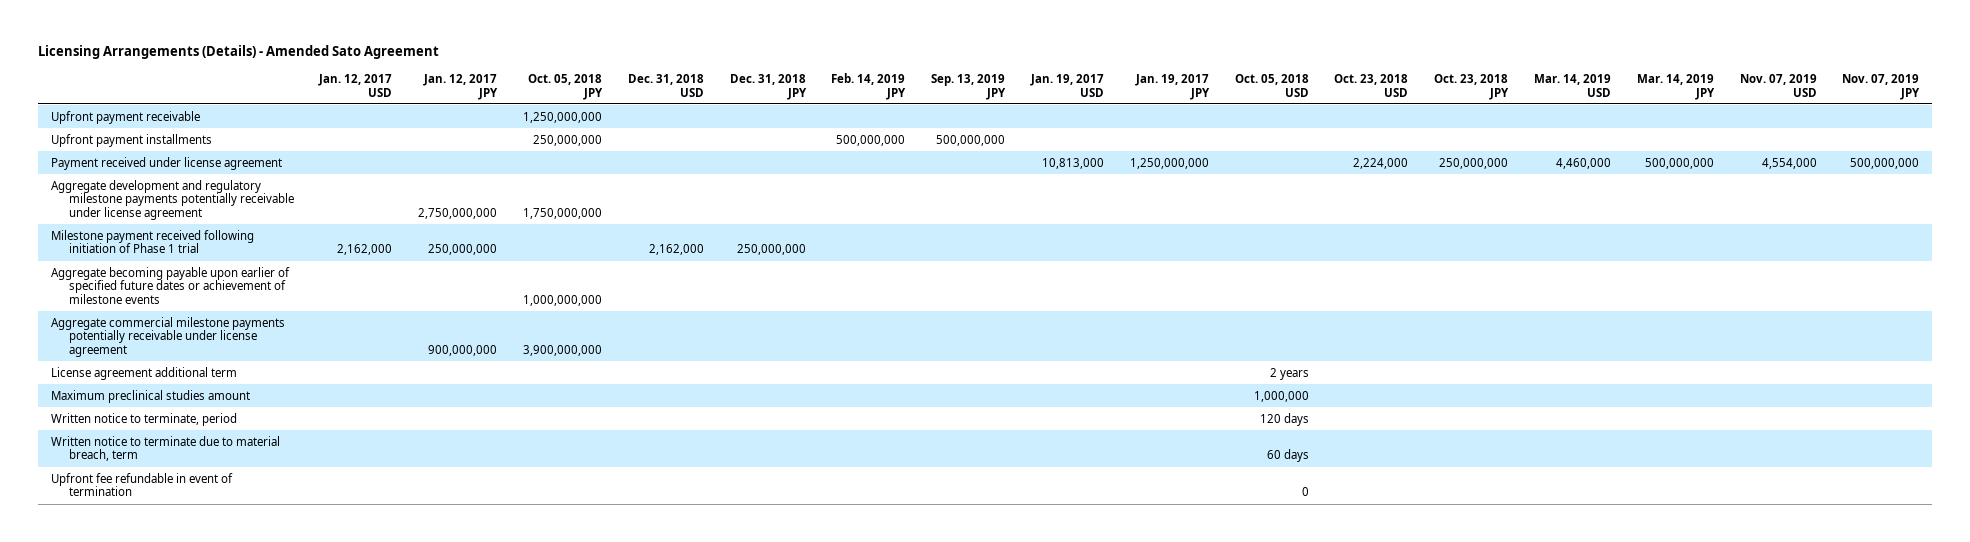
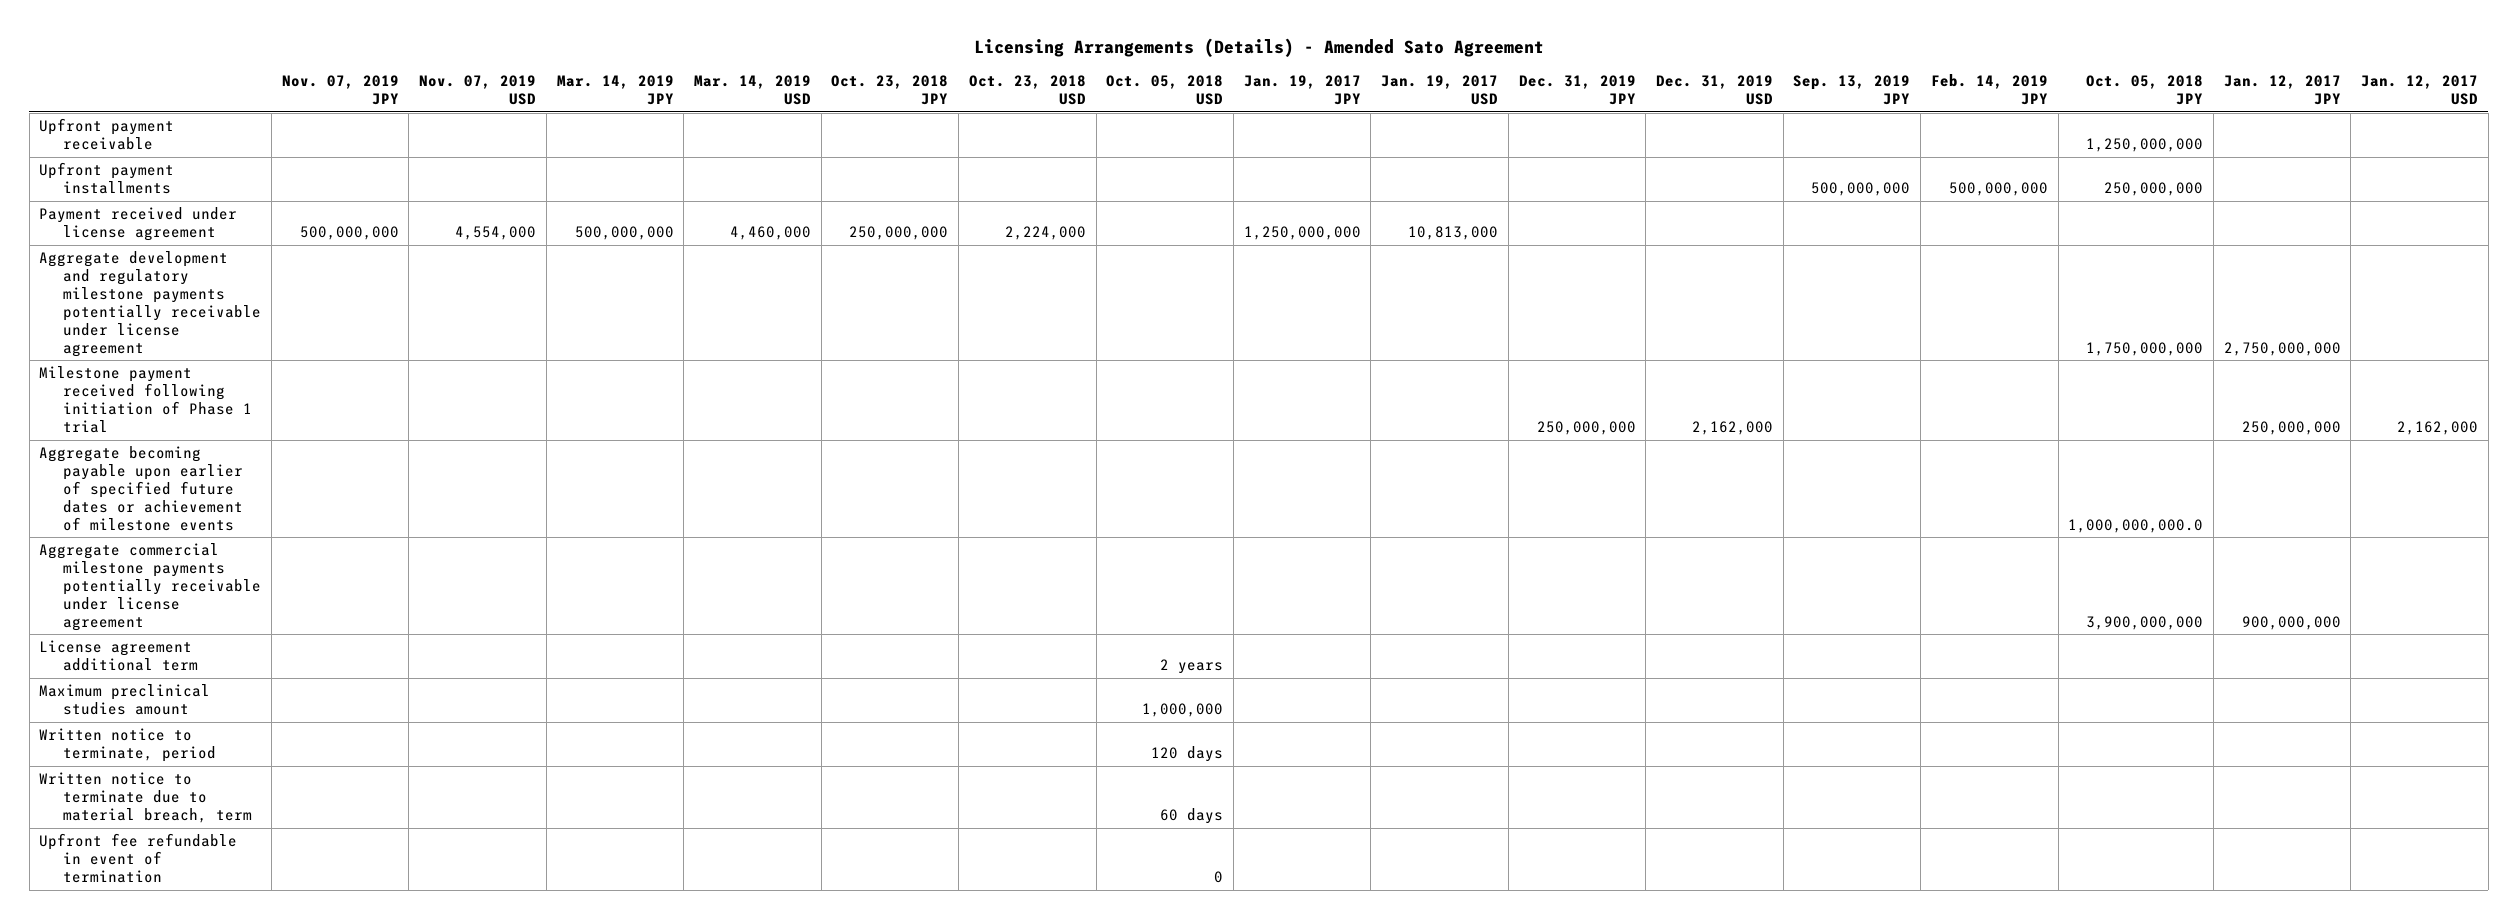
[627,73,704,97] Dec. 31, 2018 USD -> none
[729,73,807,100] Dec. 31, 2018 JPY -> none
none -> [1518,75,1636,106] Dec. 31, 2019 JPY
none -> [1656,75,1774,106] Dec. 31, 2019 USD
[523,295,603,307] 1,000,000,000 -> [2068,518,2204,533] 1,000,000,000.0

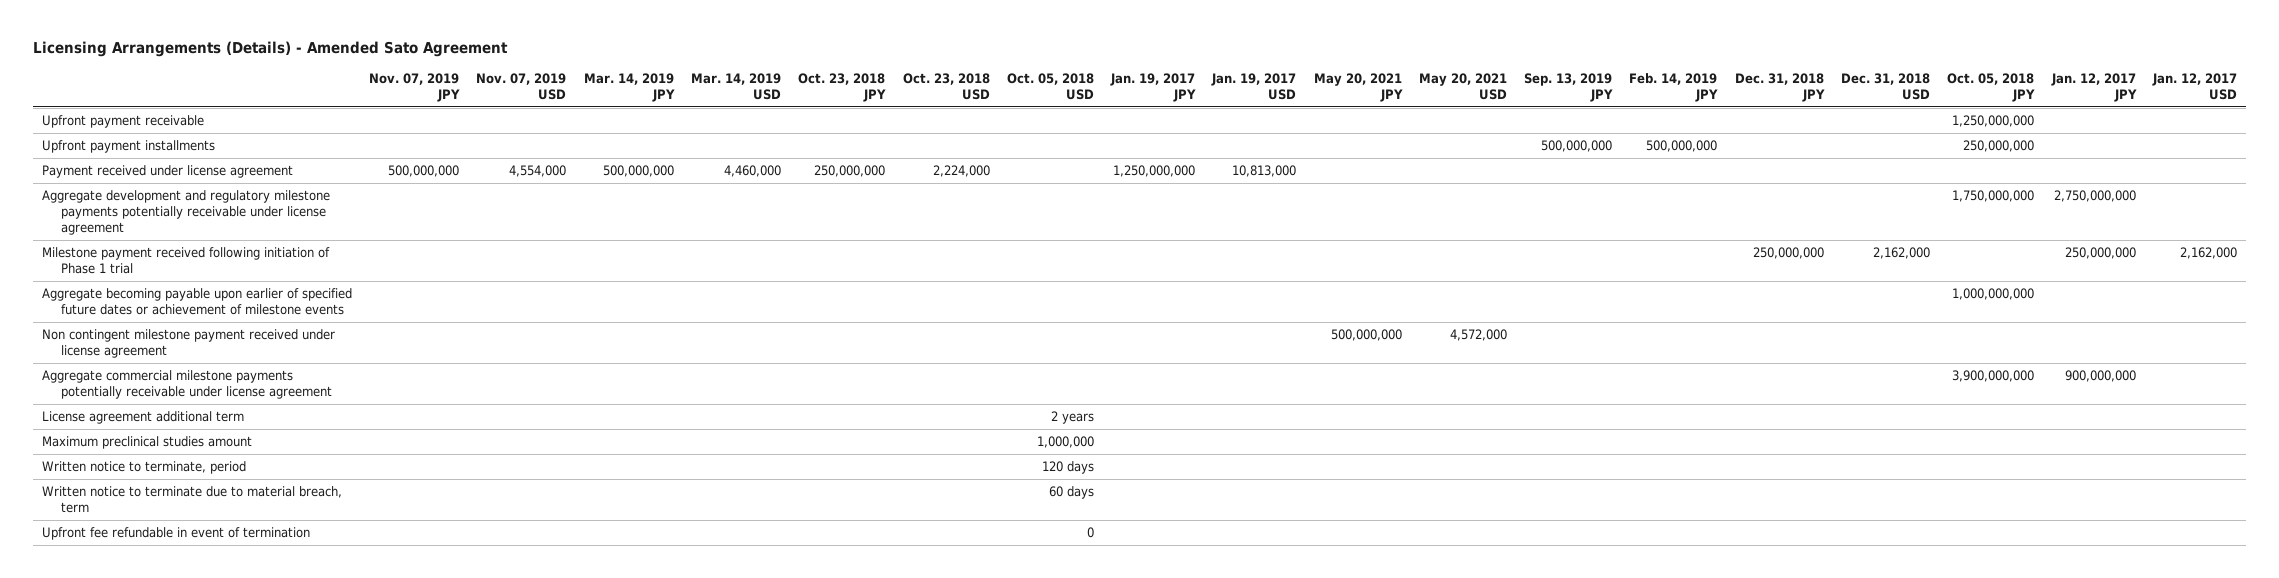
[1518,75,1636,106] Dec. 31, 2019 JPY -> none
[1656,75,1774,106] Dec. 31, 2019 USD -> none
none -> [1313,72,1403,102] May 20, 2021 JPY
none -> [1418,72,1507,100] May 20, 2021 USD
none -> [1734,72,1825,102] Dec. 31, 2018 JPY
none -> [1841,72,1931,100] Dec. 31, 2018 USD
[2068,518,2204,533] 1,000,000,000.0 -> [1952,288,2035,301] 1,000,000,000
none -> [41,329,335,359] Non contingent milestone payment received under license agreement

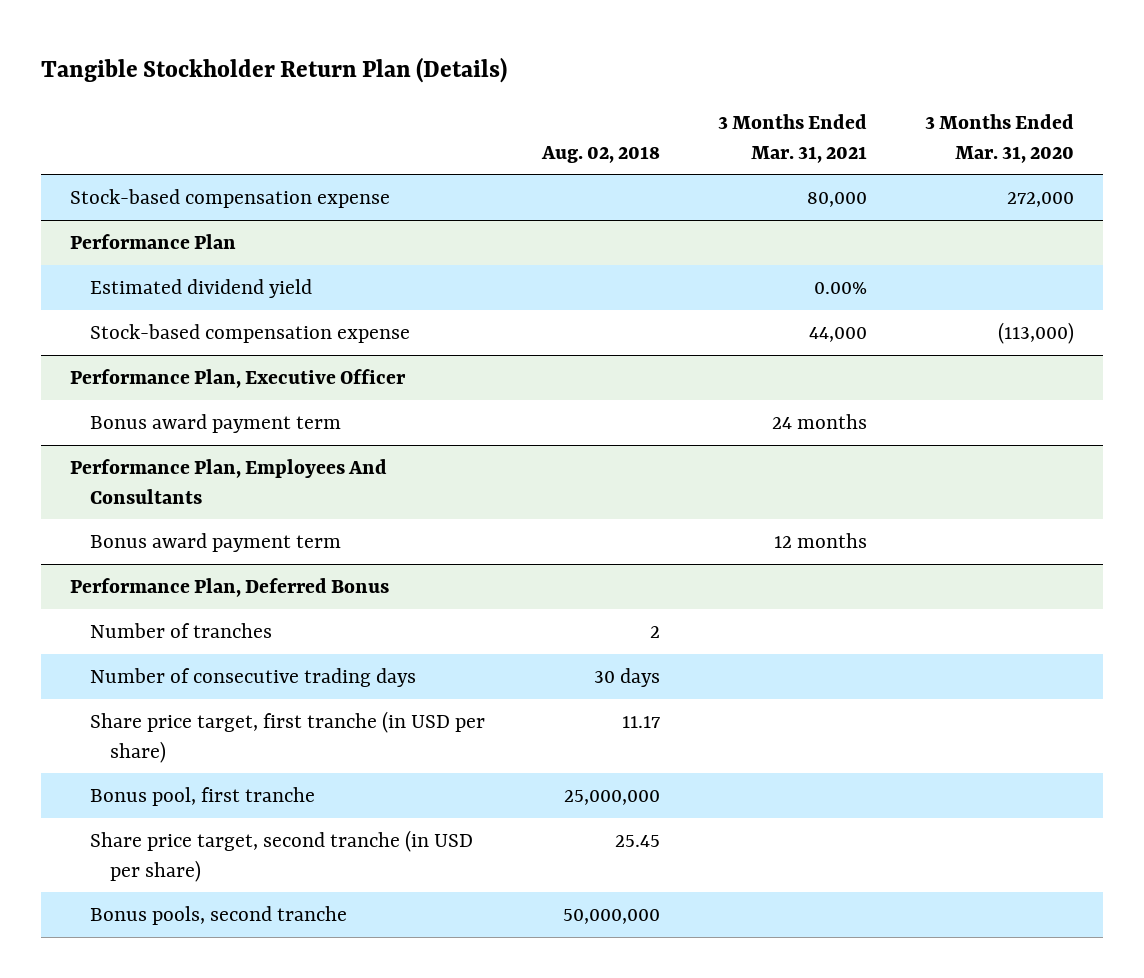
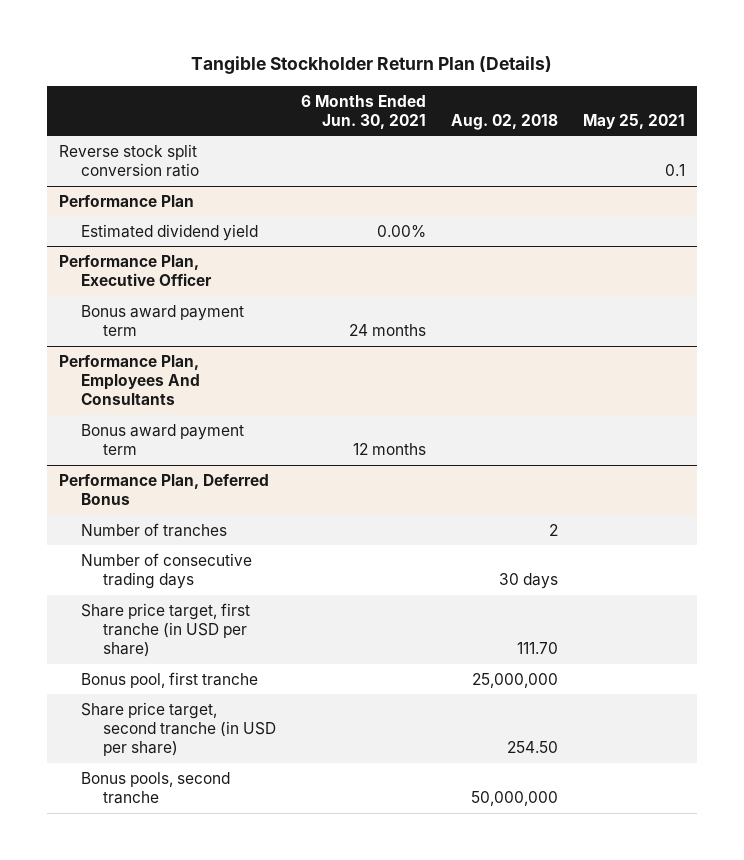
[718,114,868,163] 3 Months Ended Mar. 31, 2021 -> none
[925,114,1075,163] 3 Months Ended Mar. 31, 2020 -> none
none -> [301,94,427,129] 6 Months Ended Jun. 30, 2021
none -> [582,113,685,129] May 25, 2021
[69,189,390,209] Stock-based compensation expense -> none
none -> [59,143,200,177] Reverse stock split conversion ratio
[89,324,410,344] Stock-based compensation expense -> none
[622,716,661,729] 11.17 -> [516,641,558,654] 111.70
[615,835,661,848] 25.45 -> [506,740,558,753] 254.50

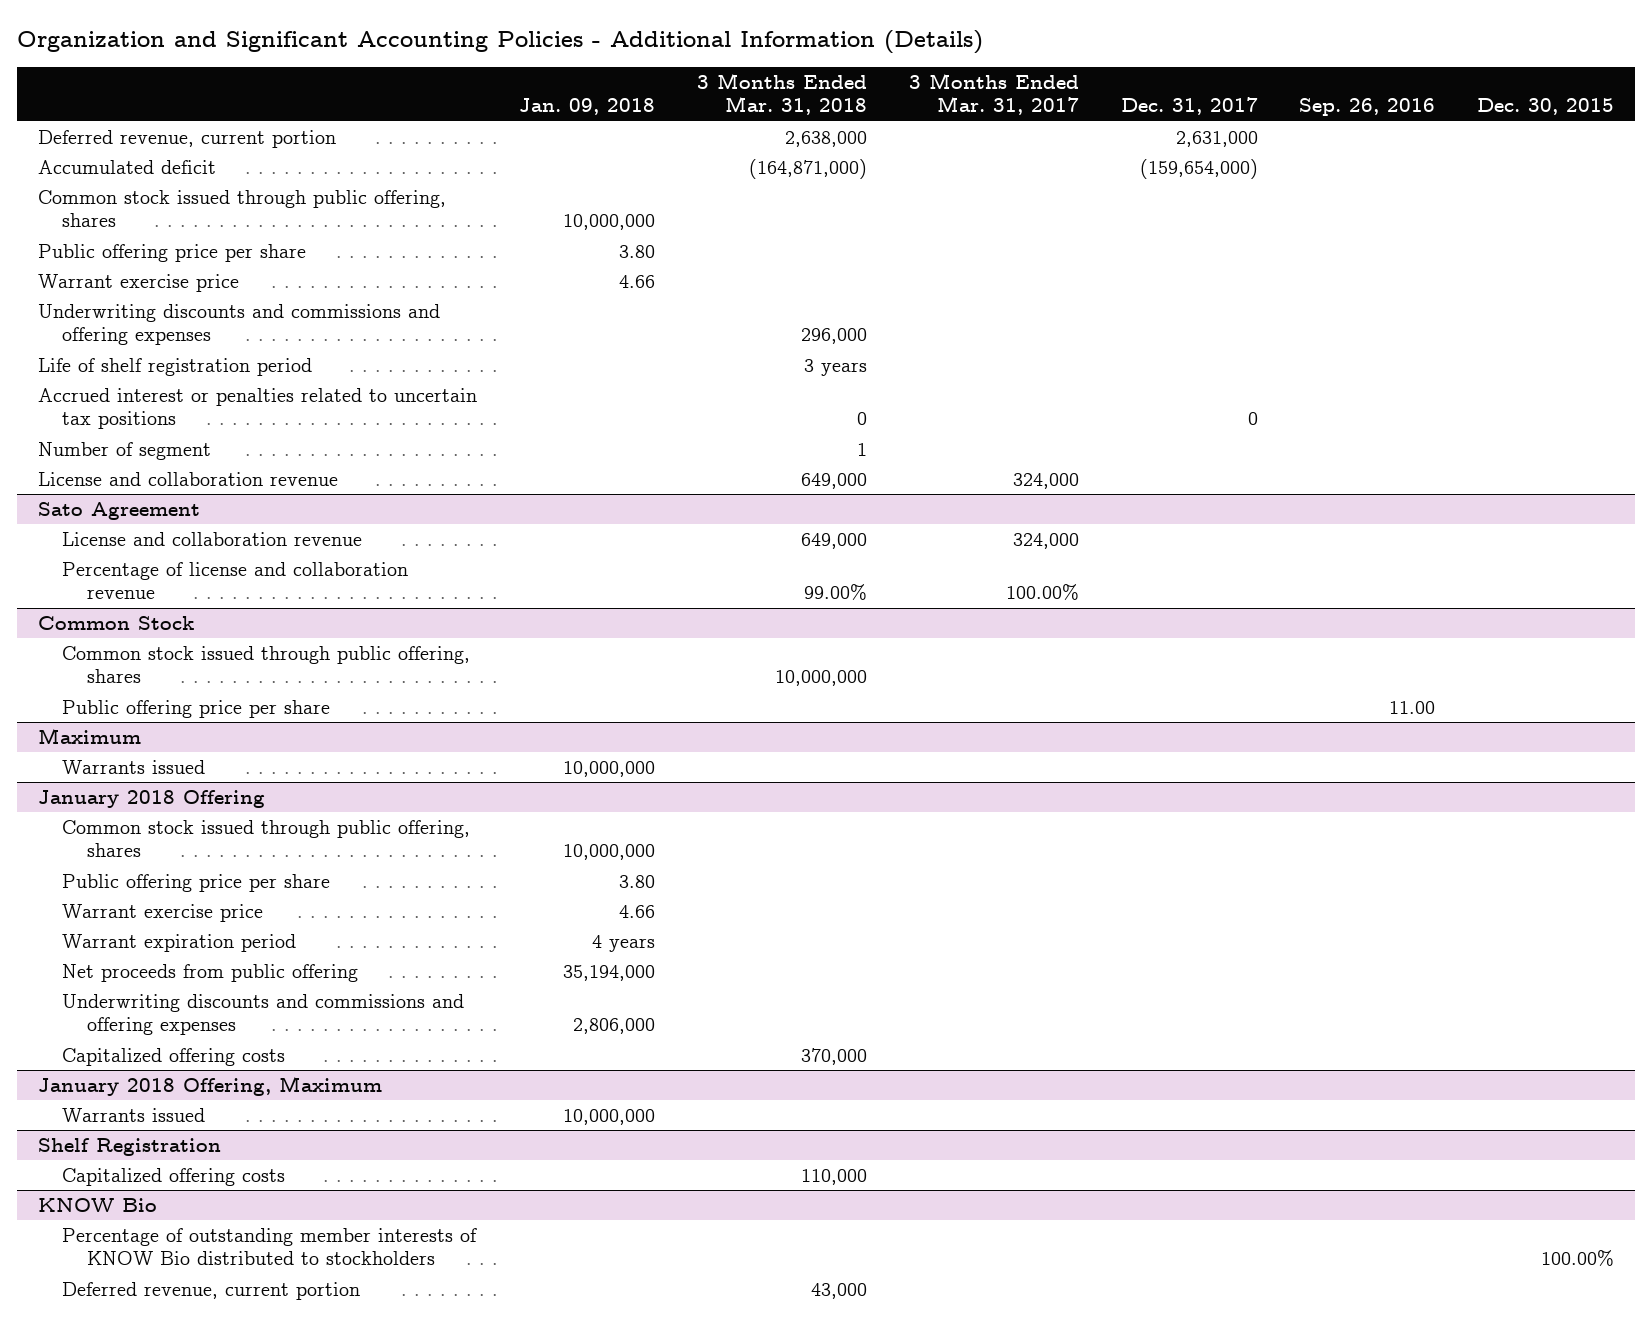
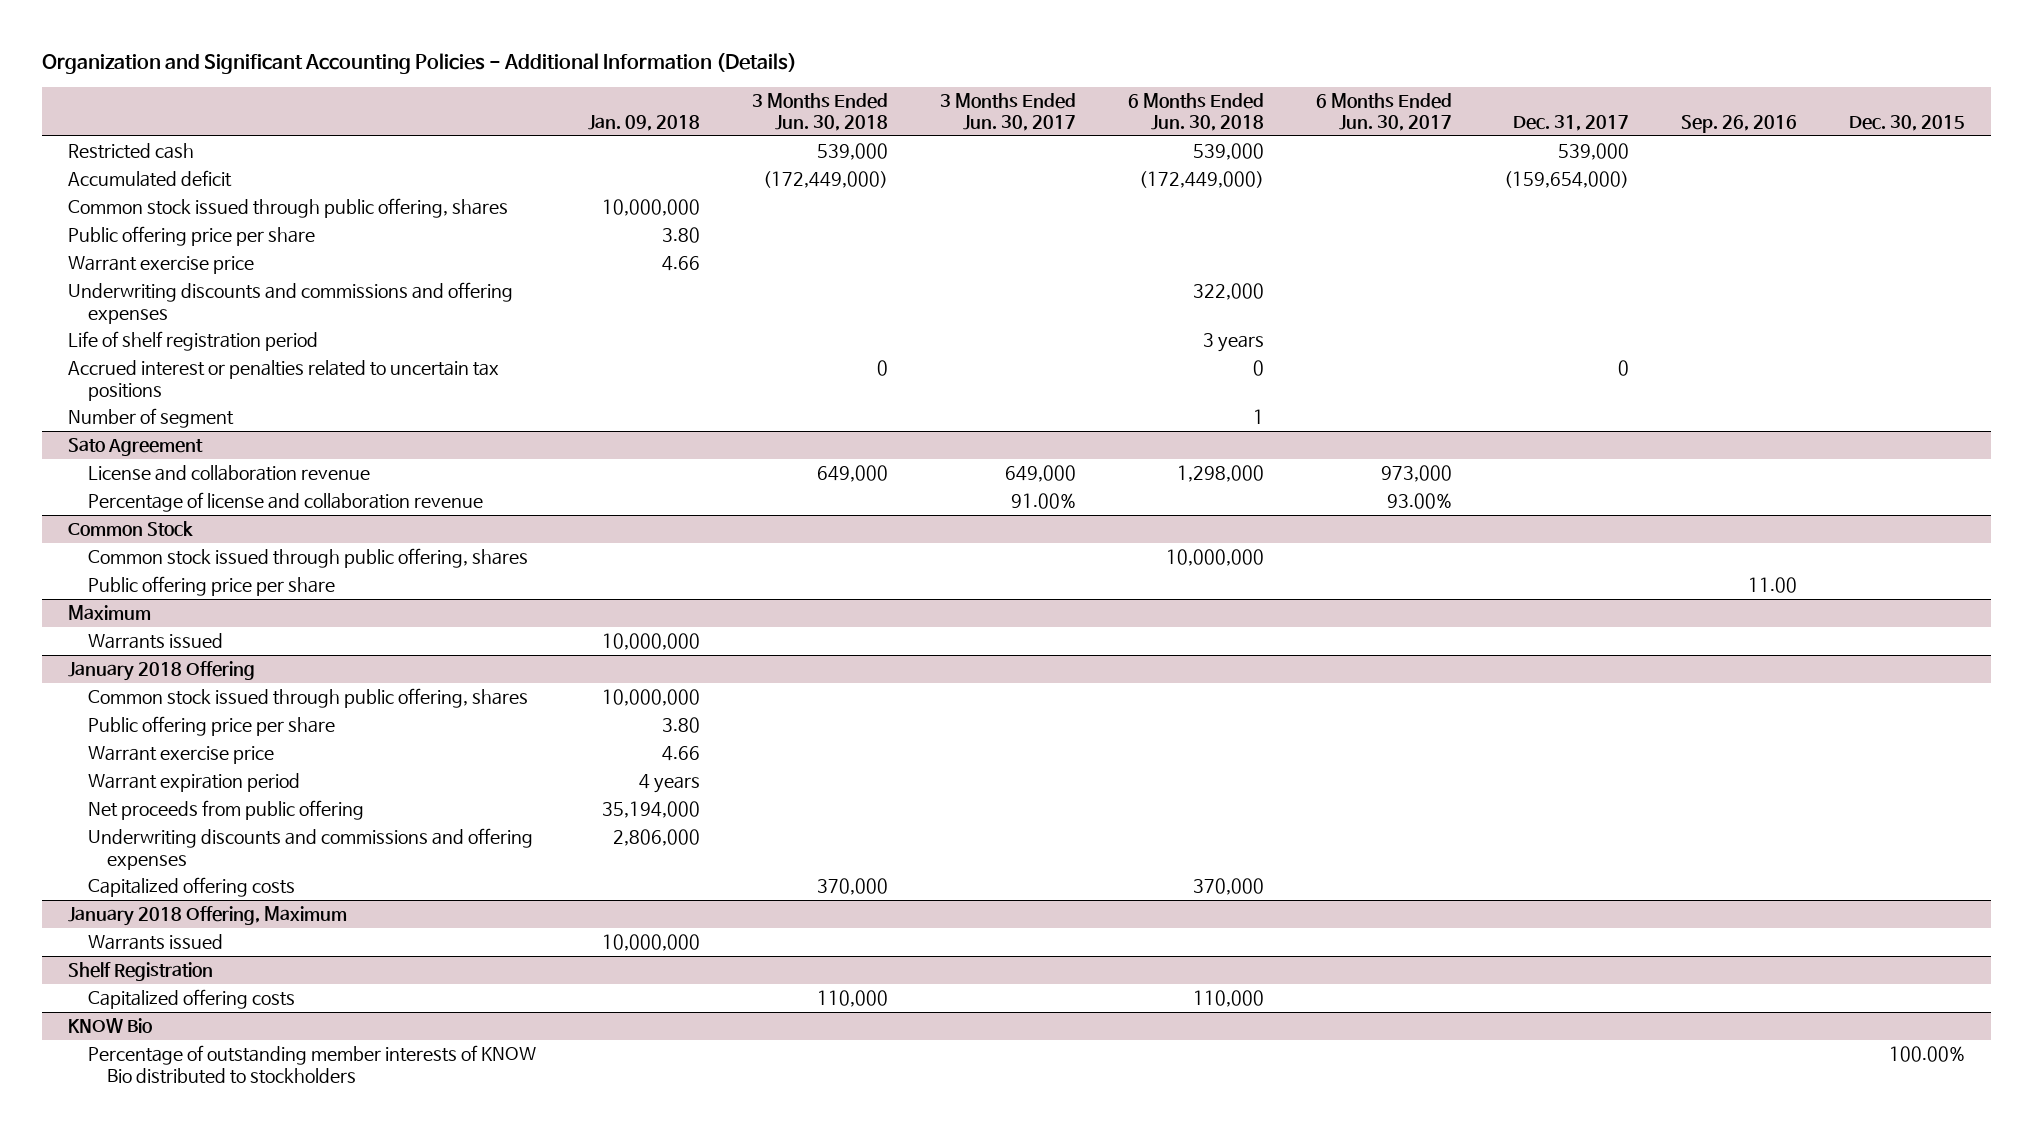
[696,72,867,116] 3 Months Ended Mar. 31, 2018 -> none
[908,72,1079,116] 3 Months Ended Mar. 31, 2017 -> none
none -> [751,92,888,132] 3 Months Ended Jun. 30, 2018
none -> [939,92,1076,132] 3 Months Ended Jun. 30, 2017
none -> [1127,92,1264,132] 6 Months Ended Jun. 30, 2018
none -> [1315,92,1452,132] 6 Months Ended Jun. 30, 2017
[37,129,336,148] Deferred revenue, current portion -> none
none -> [67,143,194,160] Restricted cash
[37,471,338,486] License and collaboration revenue -> none
[62,1281,361,1300] Deferred revenue, current portion -> none

